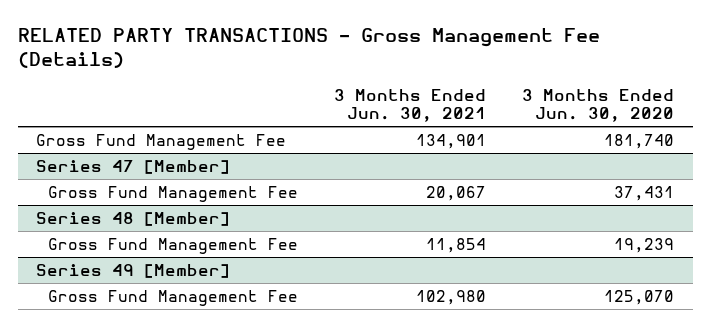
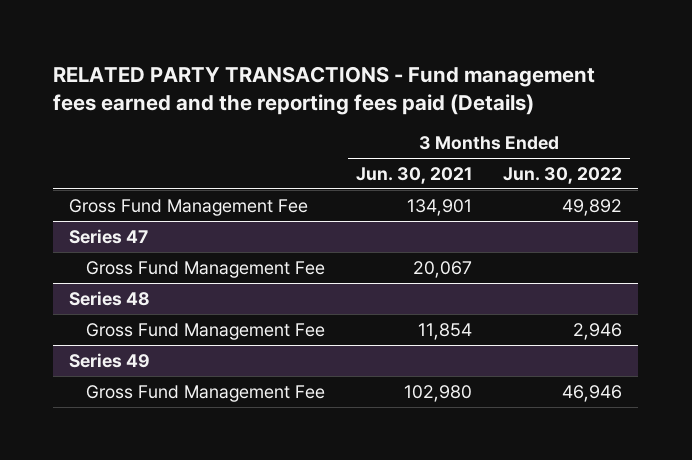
[17,28,600,69] RELATED PARTY TRANSACTIONS - Gross Management Fee (Details) -> [53,65,596,115] RELATED PARTY TRANSACTIONS - Fund management fees earned and the reporting fees paid (Details)
[522,88,675,123] 3 Months Ended Jun. 30, 2020 -> none
none -> [503,166,623,184] Jun. 30, 2022
[35,159,230,174] Series 47 [Member] -> [69,228,149,244] Series 47
[35,211,230,226] Series 48 [Member] -> [69,290,151,306] Series 48
[35,263,230,278] Series 49 [Member] -> [69,352,151,368] Series 49

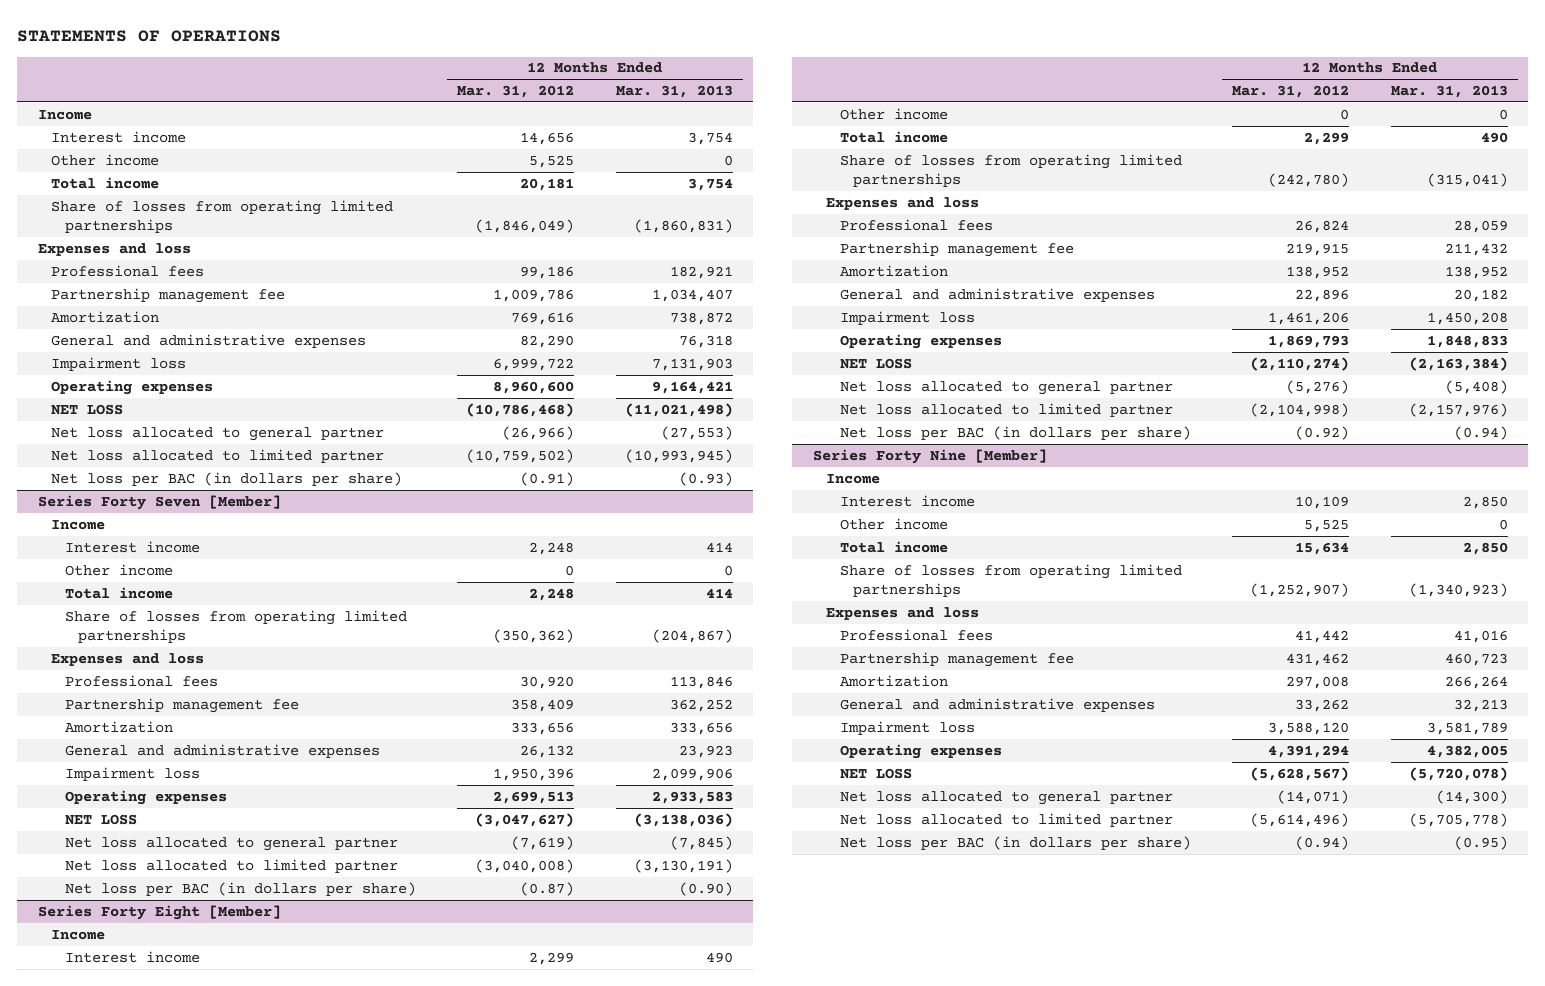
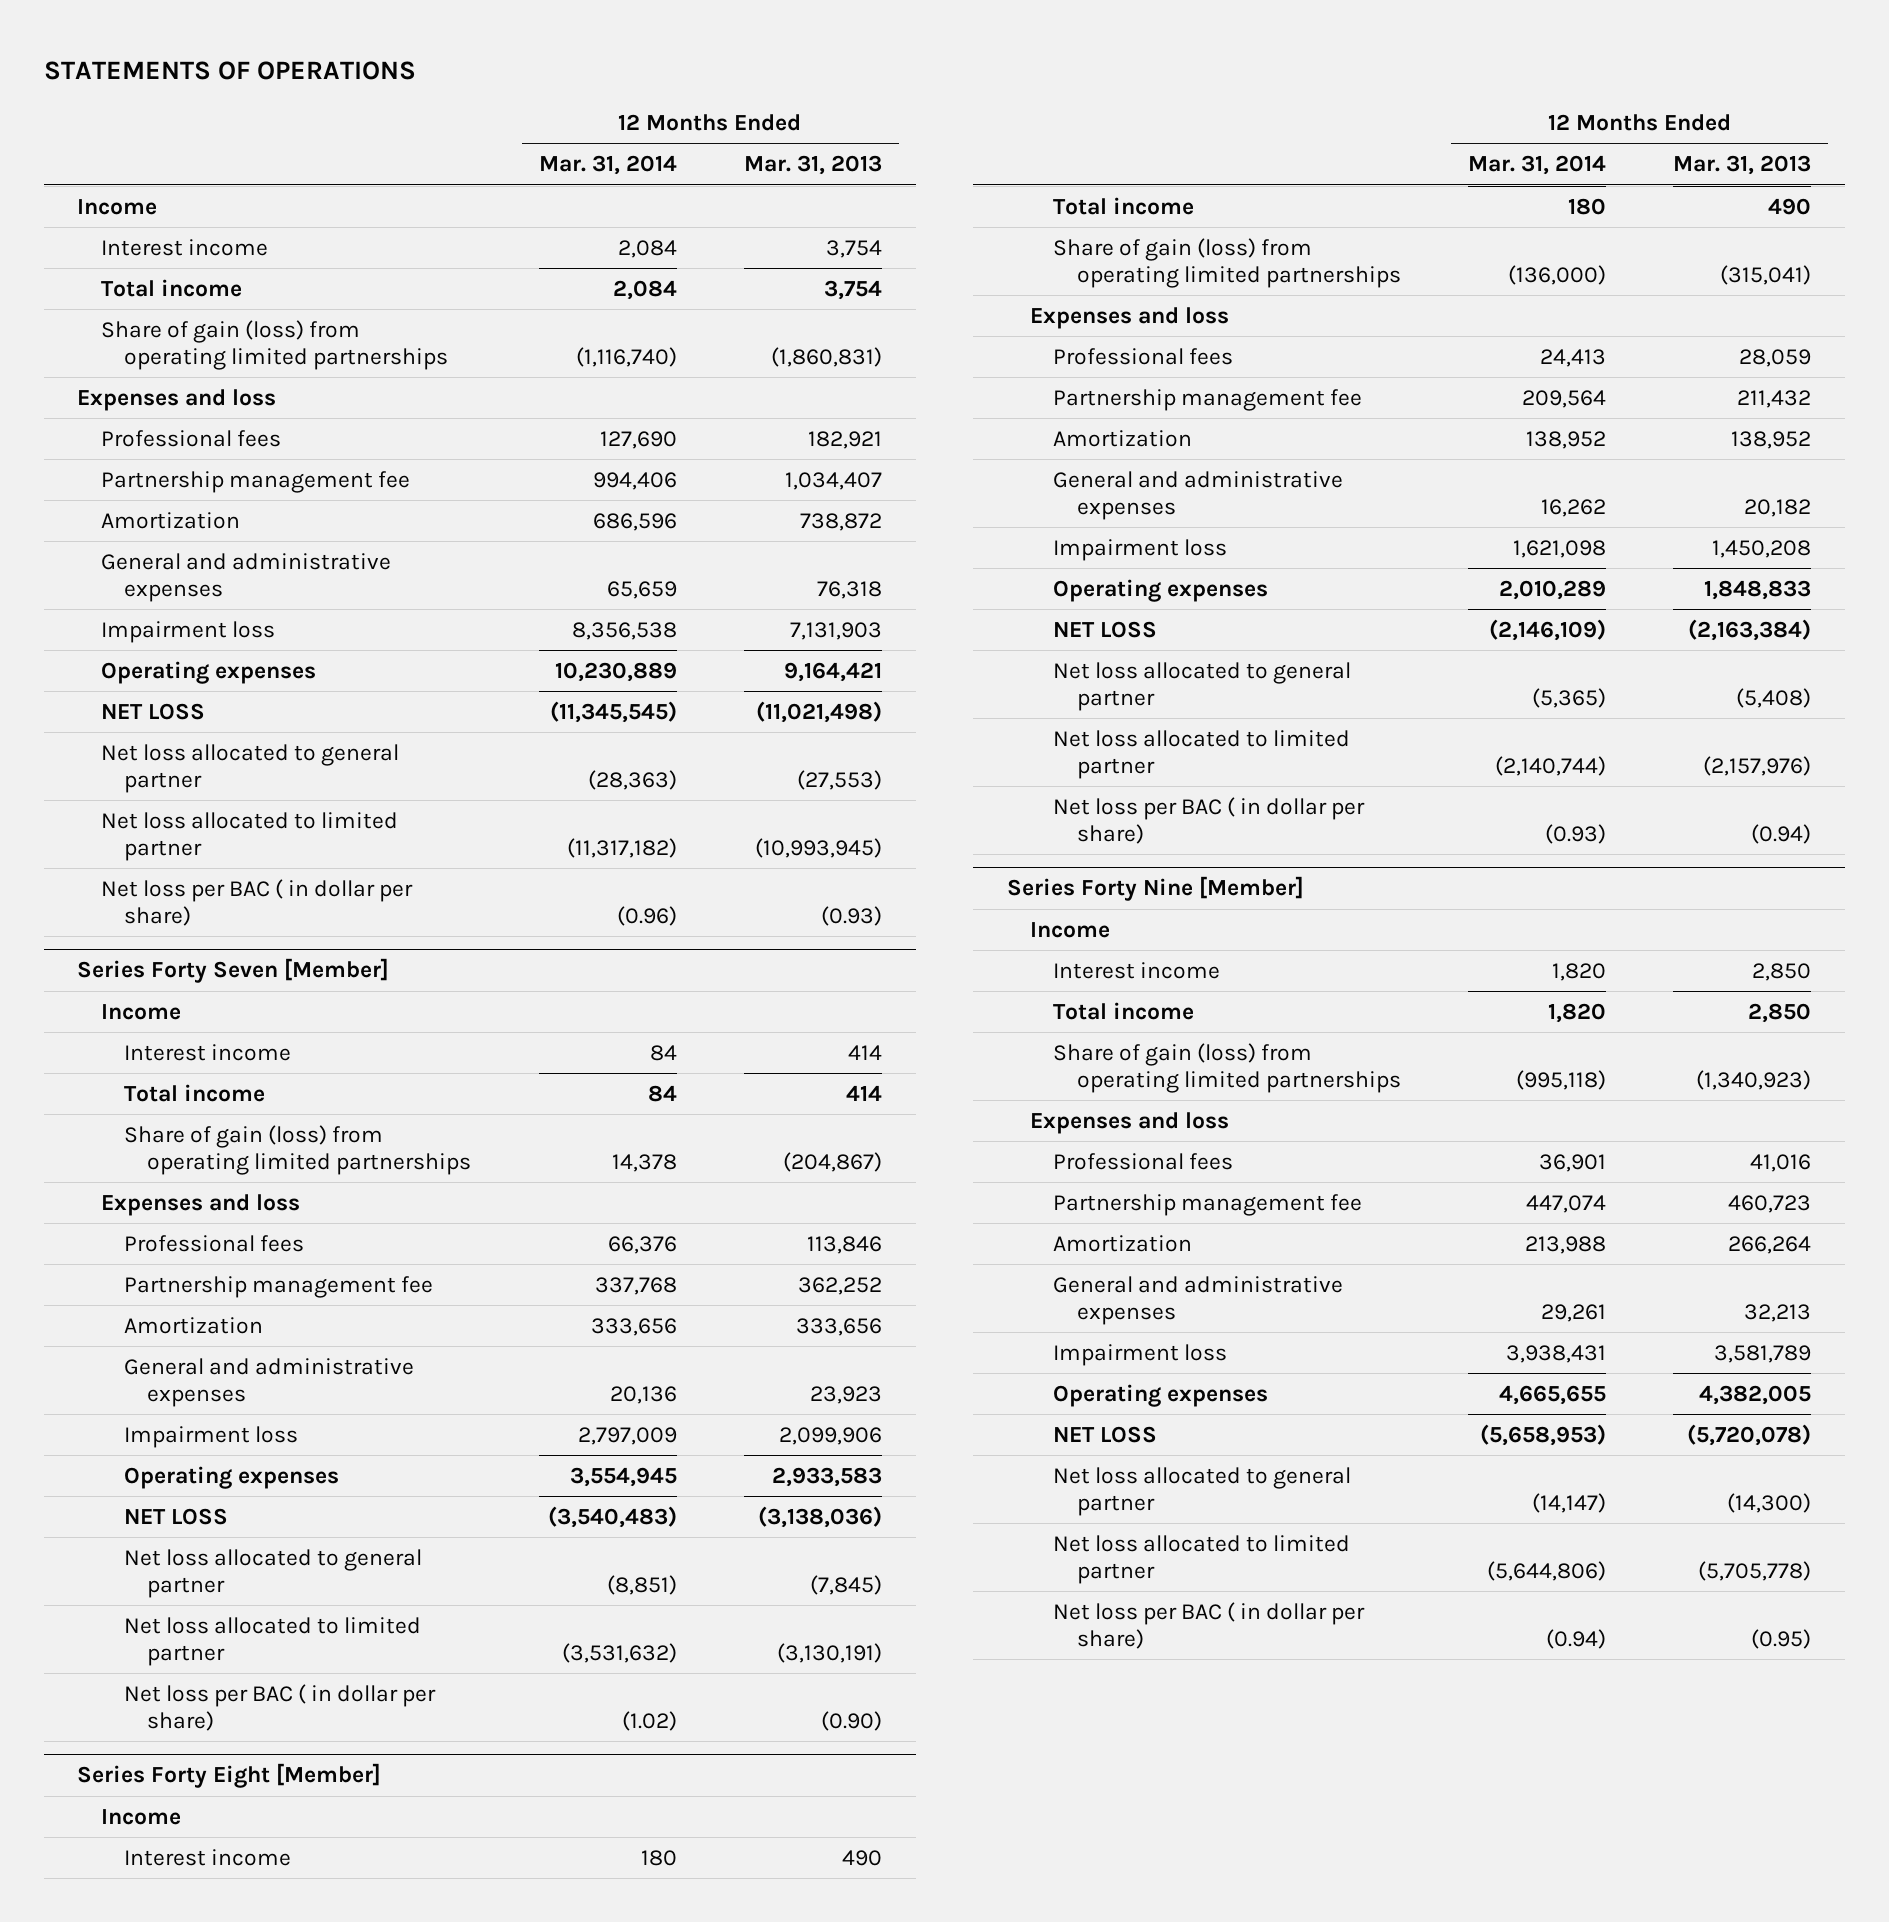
[457,85,575,99] Mar. 31, 2012 -> none
none -> [538,155,677,176] Mar. 31, 2014
[51,153,160,166] Other income -> none
[51,199,394,233] Share of losses from operating limited partnerships -> [100,319,449,371] Share of gain (loss) from operating limited partnerships
[51,471,403,486] Net loss per BAC (in dollars per share) -> [100,878,413,927] Net loss per BAC ( in dollar per share)
[64,563,173,576] Other income -> none
[64,609,407,643] Share of losses from operating limited partnerships -> [124,1124,472,1176] Share of gain (loss) from operating limited partnerships
[64,881,416,896] Net loss per BAC (in dollars per share) -> [124,1683,437,1732] Net loss per BAC ( in dollar per share)
[839,107,948,120] Other income -> none
[839,153,1182,187] Share of losses from operating limited partnerships -> [1053,237,1401,289] Share of gain (loss) from operating limited partnerships
[839,425,1191,440] Net loss per BAC (in dollars per share) -> [1053,796,1366,845] Net loss per BAC ( in dollar per share)
[839,517,948,530] Other income -> none
[839,563,1182,597] Share of losses from operating limited partnerships -> [1053,1042,1401,1094] Share of gain (loss) from operating limited partnerships
[839,835,1191,850] Net loss per BAC (in dollars per share) -> [1053,1601,1366,1650] Net loss per BAC ( in dollar per share)

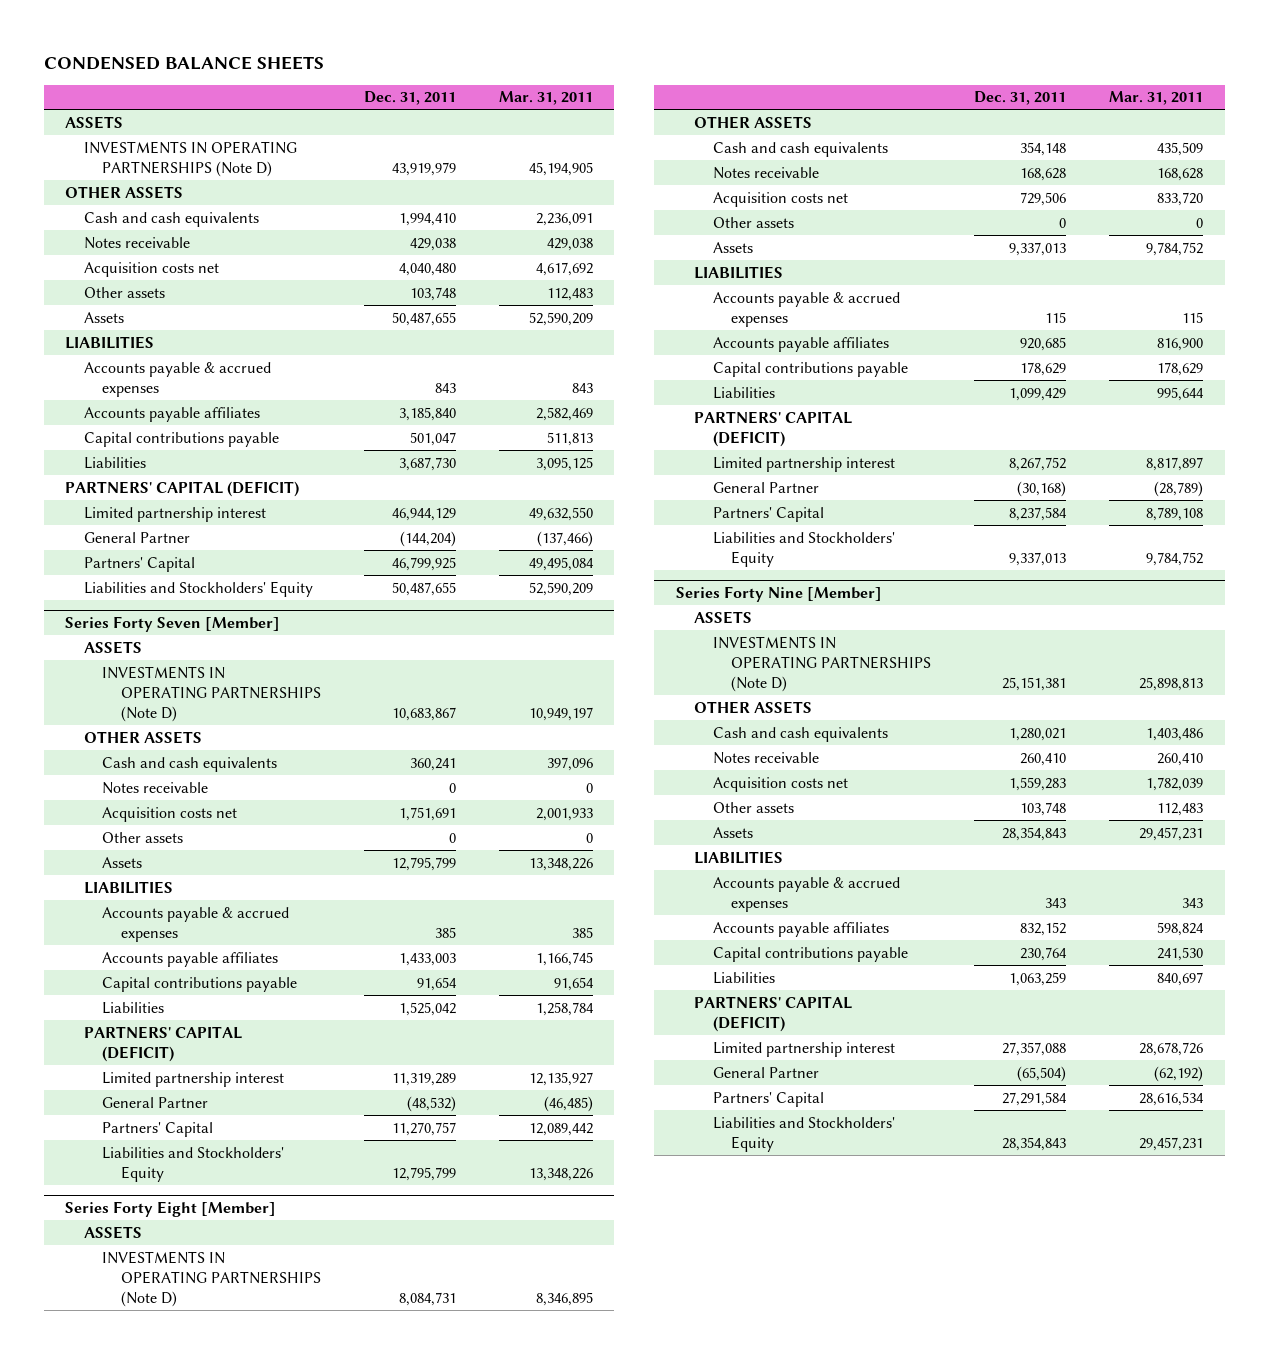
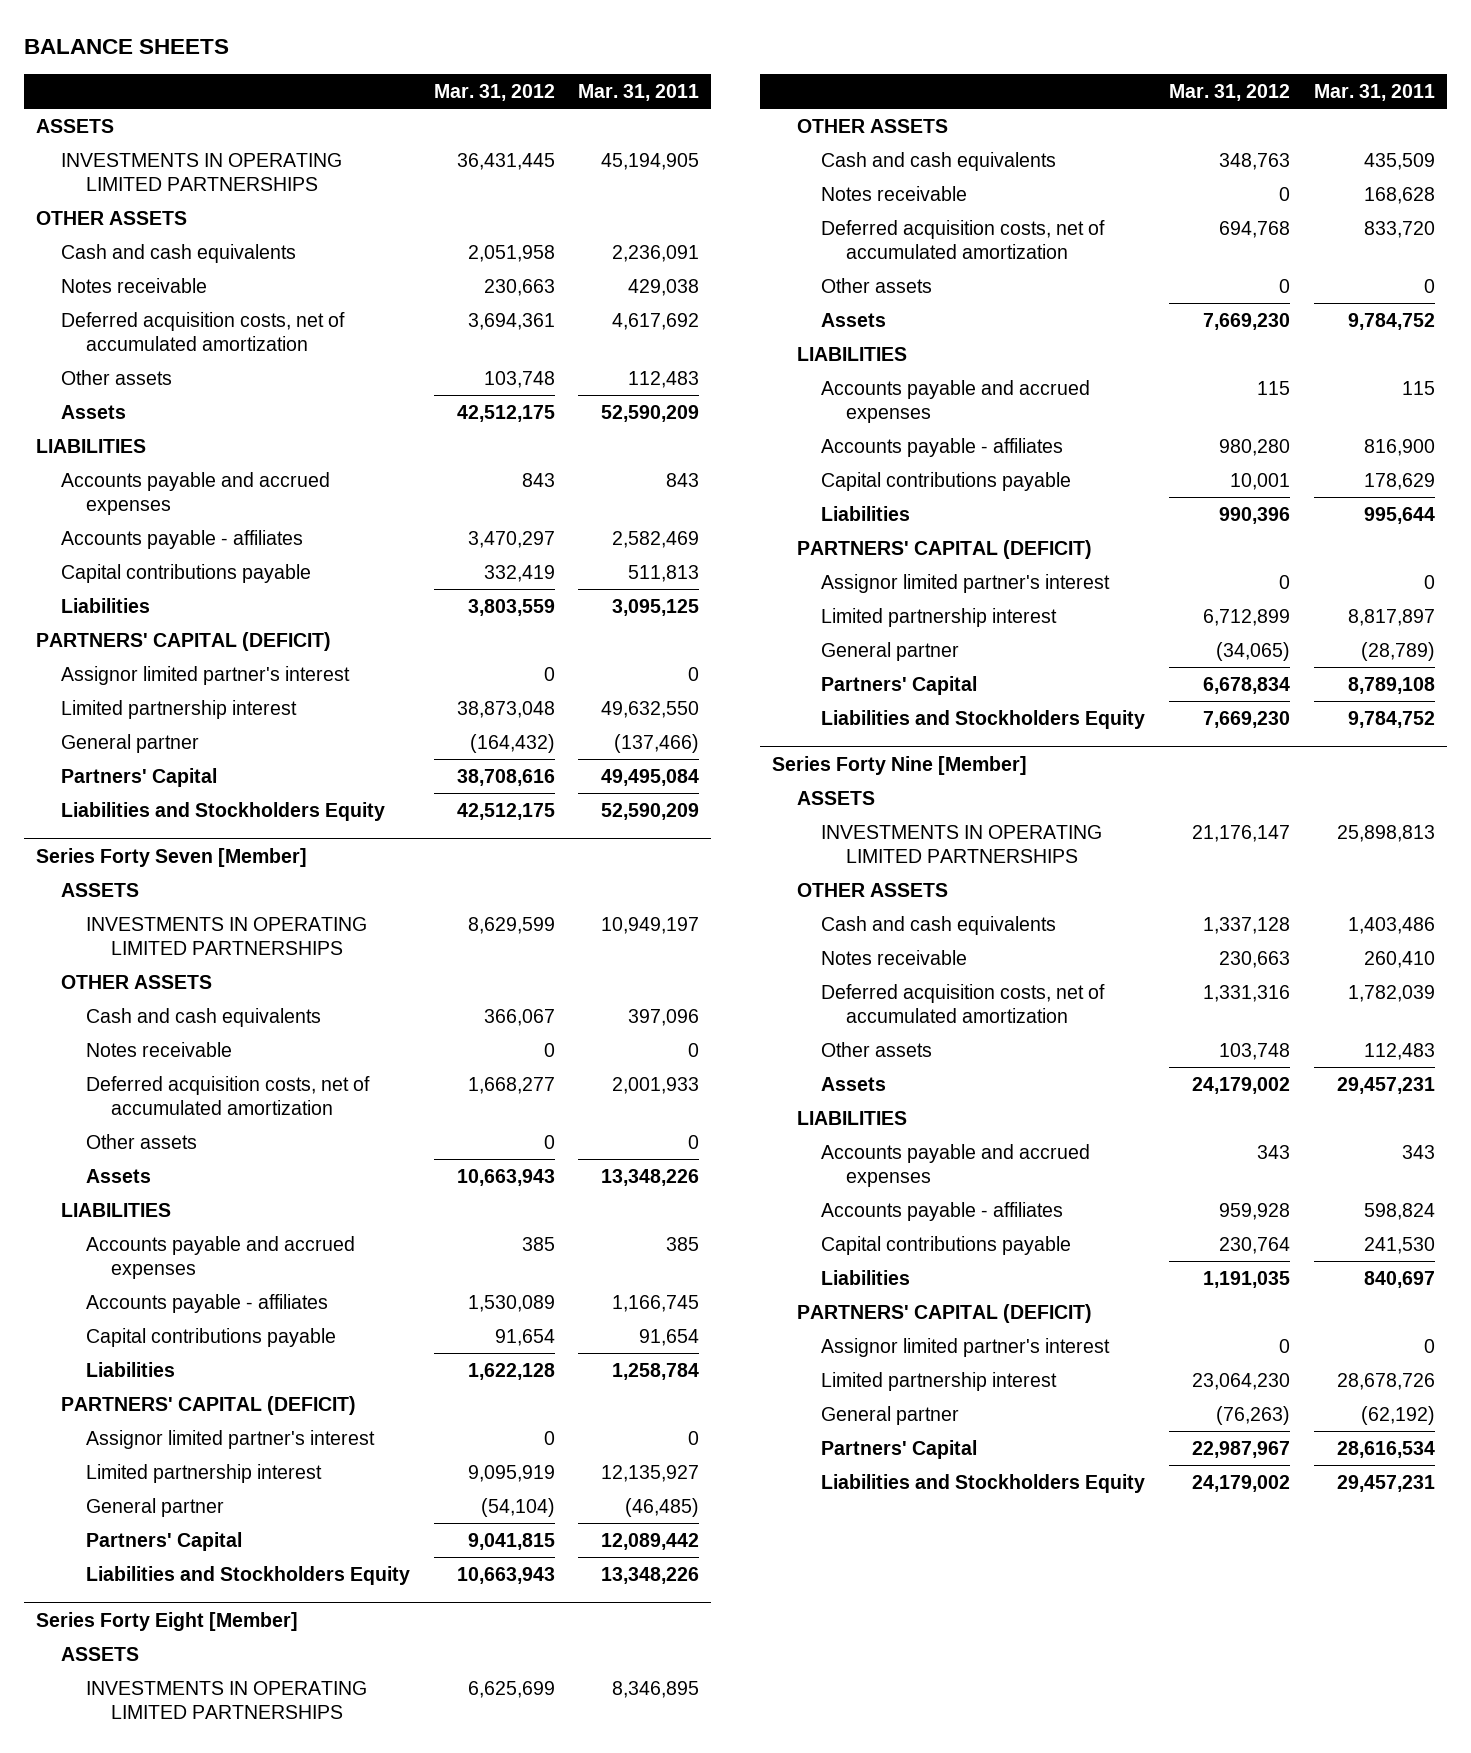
[43,55,324,70] CONDENSED BALANCE SHEETS -> [24,39,230,55] BALANCE SHEETS
[363,91,456,106] Dec. 31, 2011 -> none
none -> [433,83,555,101] Mar. 31, 2012
[83,140,297,177] INVESTMENTS IN OPERATING PARTNERSHIPS (Note D) -> [60,152,342,191] INVESTMENTS IN OPERATING LIMITED PARTNERSHIPS
[83,261,219,277] Acquisition costs net -> [60,311,345,351] Deferred acquisition costs, net of accumulated amortization
[83,361,271,397] Accounts payable & accrued expenses -> [60,471,330,515] Accounts payable and accrued expenses
[83,406,260,422] Accounts payable affiliates -> [60,529,303,549] Accounts payable - affiliates
none -> [60,665,350,685] Assignor limited partner's interest
[83,531,190,543] General Partner -> [60,733,199,753] General partner
[83,580,313,597] Liabilities and Stockholders' Equity -> [60,801,385,821] Liabilities and Stockholders Equity
[102,665,321,723] INVESTMENTS IN OPERATING PARTNERSHIPS (Note D) -> [85,916,367,955] INVESTMENTS IN OPERATING LIMITED PARTNERSHIPS
[102,806,238,822] Acquisition costs net -> [85,1075,370,1115] Deferred acquisition costs, net of accumulated amortization
[102,906,290,942] Accounts payable & accrued expenses -> [85,1235,355,1279] Accounts payable and accrued expenses
[102,951,279,967] Accounts payable affiliates -> [85,1293,328,1313] Accounts payable - affiliates
none -> [85,1429,375,1449] Assignor limited partner's interest
[102,1096,209,1108] General Partner -> [85,1497,224,1517] General partner
[102,1146,285,1182] Liabilities and Stockholders' Equity -> [85,1565,410,1585] Liabilities and Stockholders Equity
[102,1250,321,1308] INVESTMENTS IN OPERATING PARTNERSHIPS (Note D) -> [85,1680,367,1719] INVESTMENTS IN OPERATING LIMITED PARTNERSHIPS
[712,191,848,207] Acquisition costs net -> [821,219,1106,259] Deferred acquisition costs, net of accumulated amortization
[712,291,900,327] Accounts payable & accrued expenses -> [821,379,1091,423] Accounts payable and accrued expenses
[712,336,889,352] Accounts payable affiliates -> [821,437,1064,457] Accounts payable - affiliates
none -> [821,573,1111,593] Assignor limited partner's interest
[712,481,819,493] General Partner -> [821,641,960,661] General partner
[712,531,895,567] Liabilities and Stockholders' Equity -> [821,709,1146,729] Liabilities and Stockholders Equity
[712,635,932,693] INVESTMENTS IN OPERATING PARTNERSHIPS (Note D) -> [821,824,1103,863] INVESTMENTS IN OPERATING LIMITED PARTNERSHIPS
[712,776,848,792] Acquisition costs net -> [821,983,1106,1023] Deferred acquisition costs, net of accumulated amortization
[712,876,900,912] Accounts payable & accrued expenses -> [821,1143,1091,1187] Accounts payable and accrued expenses
[712,921,889,937] Accounts payable affiliates -> [821,1201,1064,1221] Accounts payable - affiliates
none -> [821,1337,1111,1357] Assignor limited partner's interest
[712,1066,819,1078] General Partner -> [821,1405,960,1425] General partner
[712,1116,895,1152] Liabilities and Stockholders' Equity -> [821,1473,1146,1493] Liabilities and Stockholders Equity

